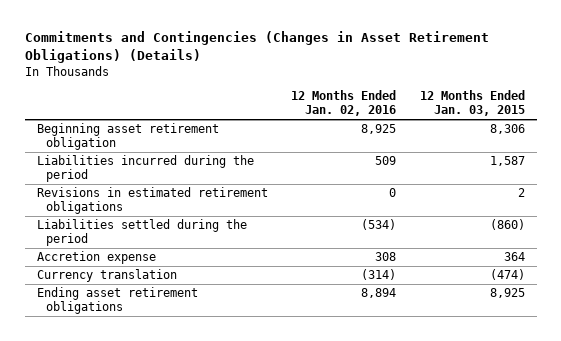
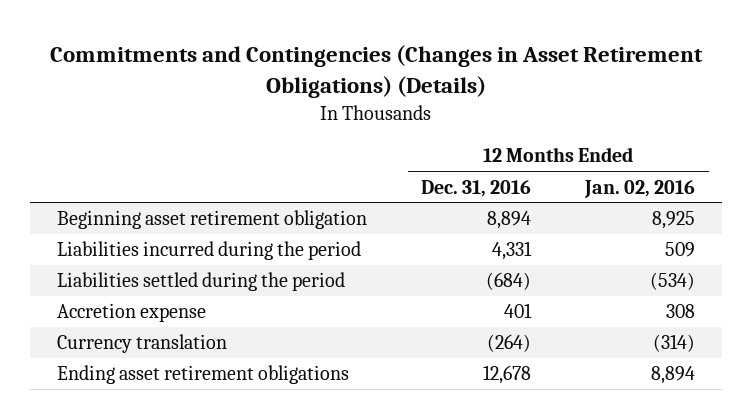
[419,90,525,117] 12 Months Ended Jan. 03, 2015 -> none
none -> [421,179,532,197] Dec. 31, 2016
[36,187,268,215] Revisions in estimated retirement obligations -> none

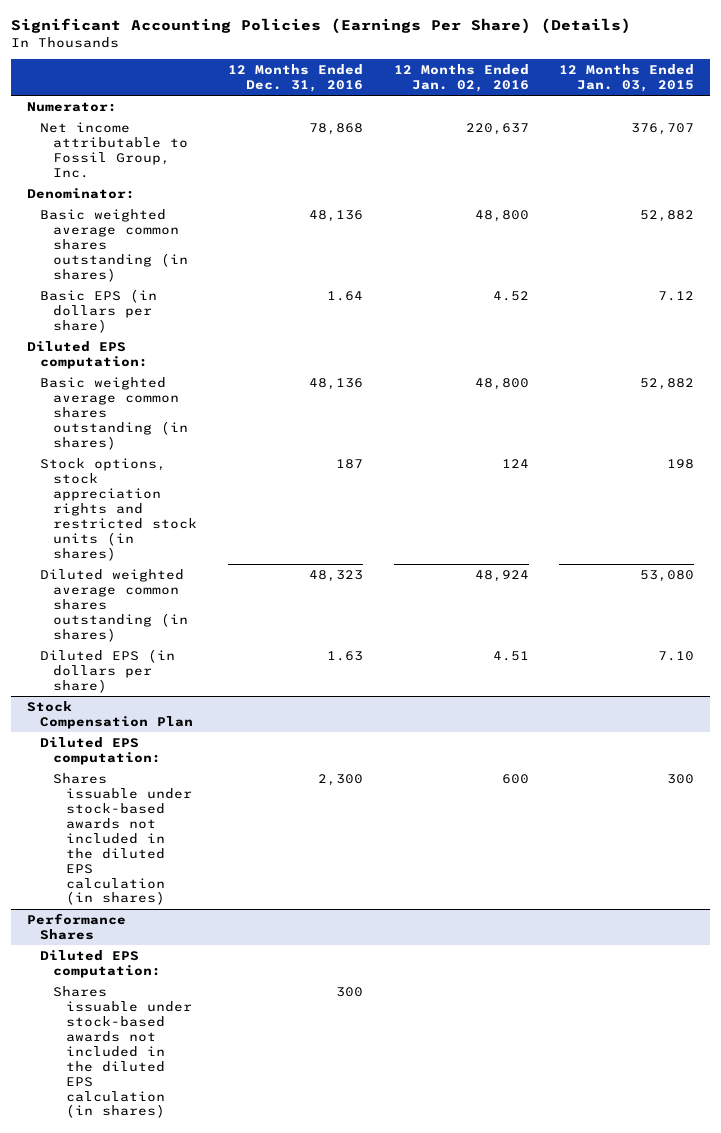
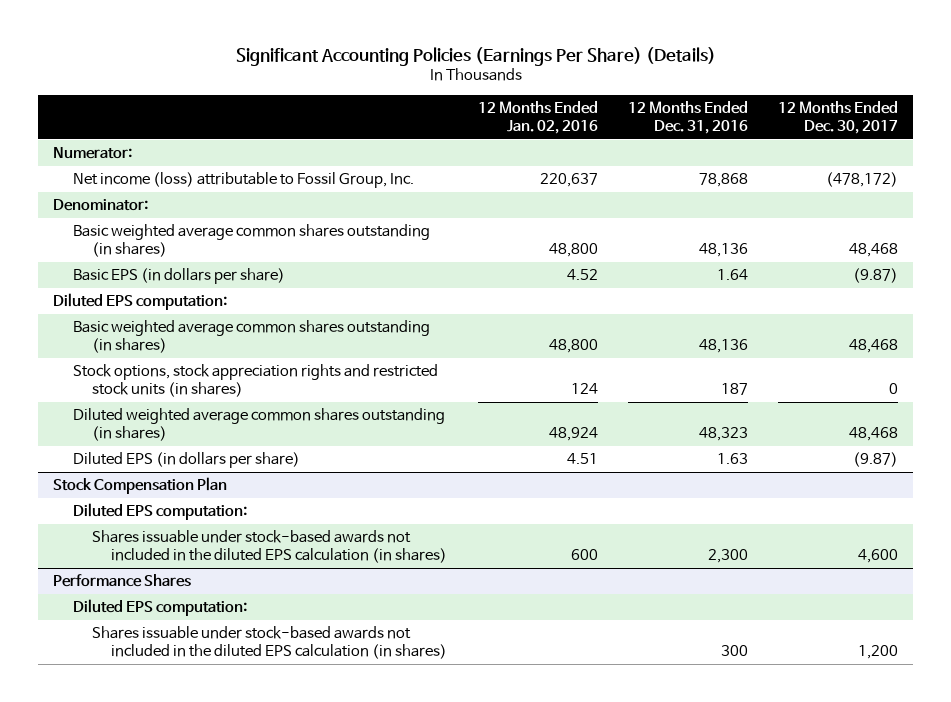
[559,64,695,93] 12 Months Ended Jan. 03, 2015 -> none
none -> [777,101,898,134] 12 Months Ended Dec. 30, 2017
[39,121,189,178] Net income attributable to Fossil Group, Inc. -> [72,172,414,189] Net income (loss) attributable to Fossil Group, Inc.

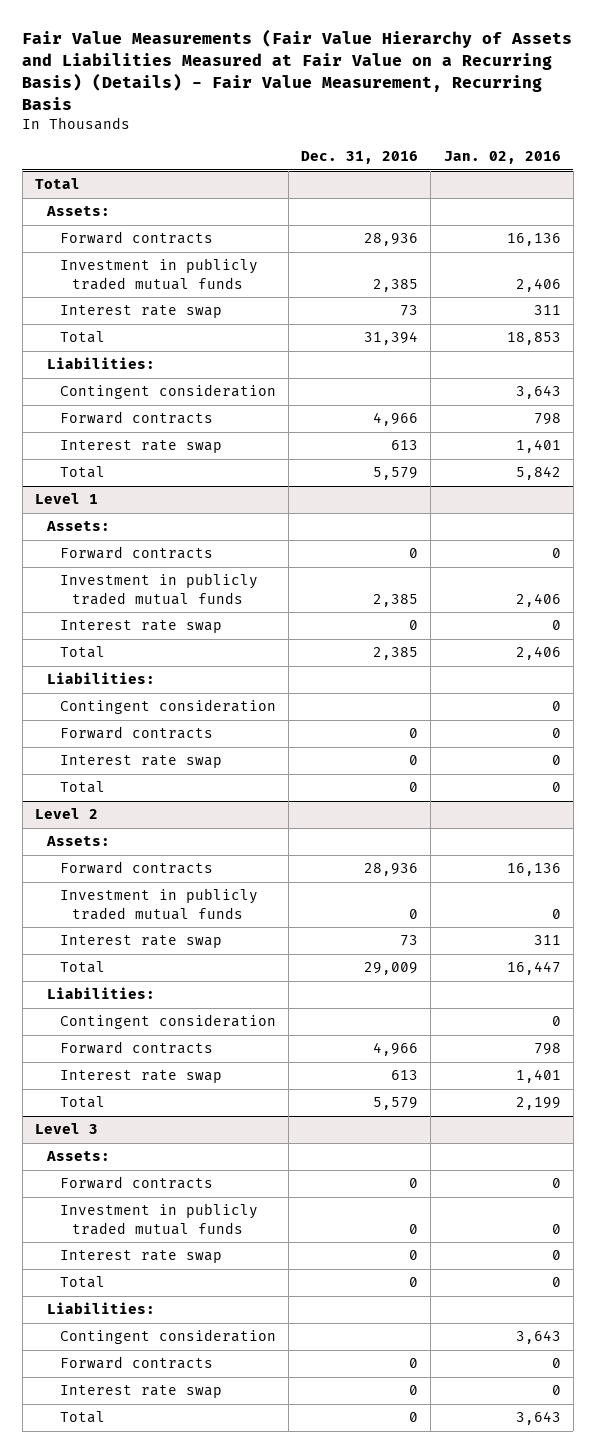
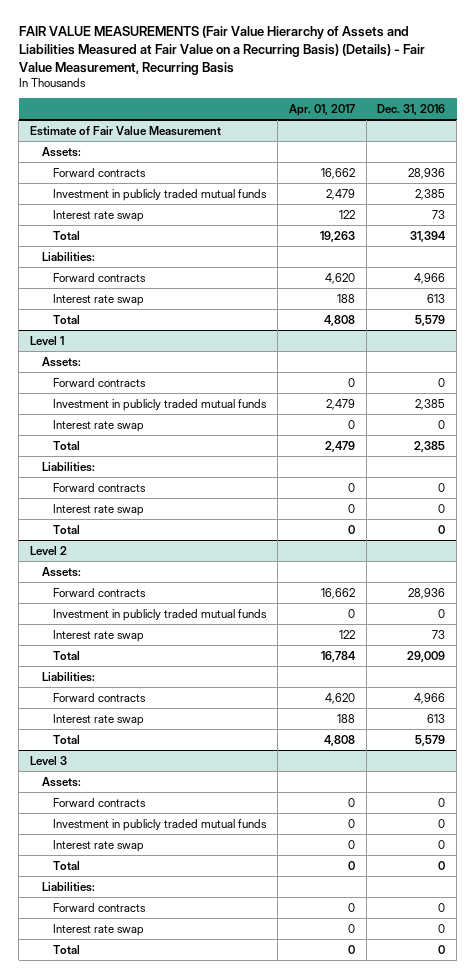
[22,29,573,110] Fair Value Measurements (Fair Value Hierarchy of Assets and Liabilities Measured at Fair Value on a Recurring Basis) (Details) - Fair Value Measurement, Recurring Basis -> [18,26,425,75] FAIR VALUE MEASUREMENTS (Fair Value Hierarchy of Assets and Liabilities Measured at Fair Value on a Recurring Basis) (Details) - Fair Value Measurement, Recurring Basis
[443,151,561,165] Jan. 02, 2016 -> none
none -> [288,103,355,116] Apr. 01, 2017
[34,178,80,190] Total -> [30,125,222,136] Estimate of Fair Value Measurement
[59,384,276,400] Contingent consideration -> none
[59,699,276,715] Contingent consideration -> none
[59,1014,276,1030] Contingent consideration -> none
[59,1329,276,1345] Contingent consideration -> none

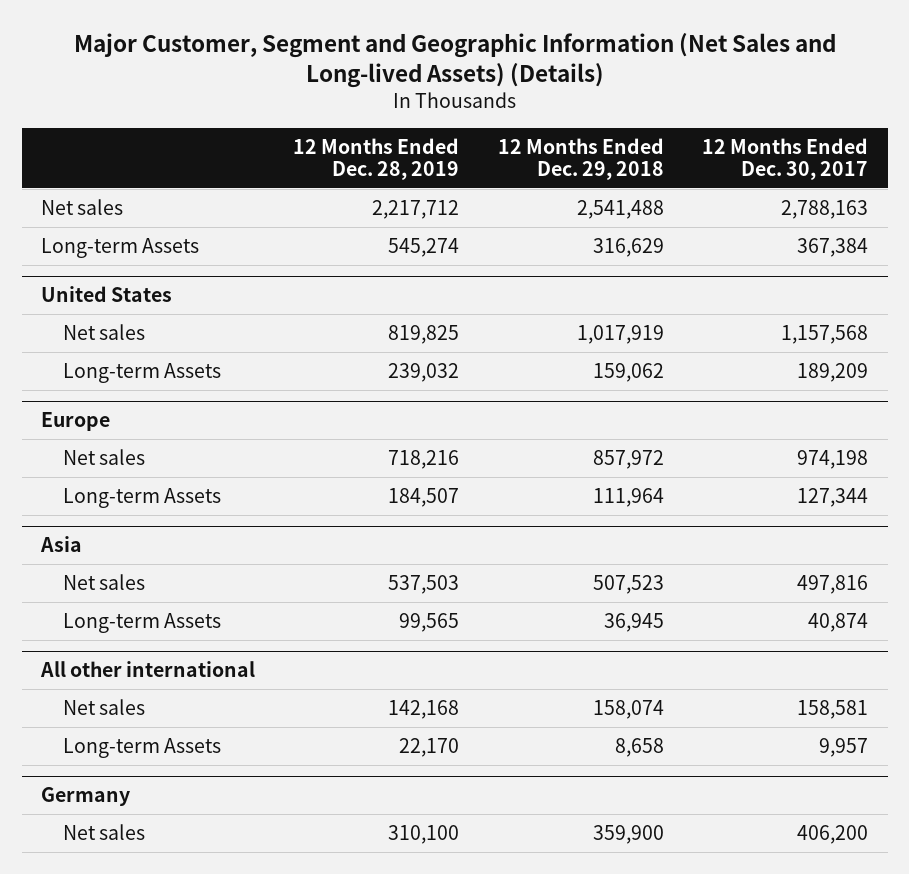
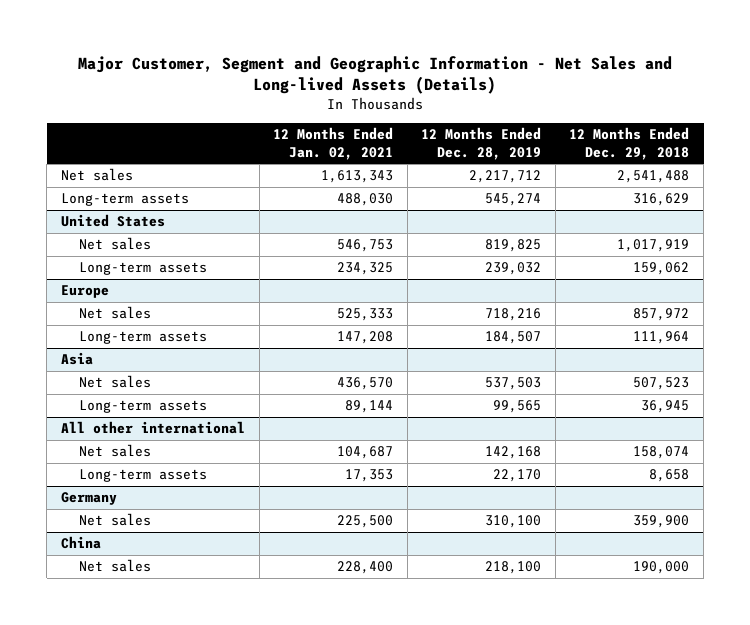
[73,32,836,89] Major Customer, Segment and Geographic Information (Net Sales and Long-lived Assets) (Details) -> [78,55,673,95] Major Customer, Segment and Geographic Information - Net Sales and Long-lived Assets (Details)
[702,137,869,181] 12 Months Ended Dec. 30, 2017 -> none
none -> [273,127,394,160] 12 Months Ended Jan. 02, 2021
[40,237,199,258] Long-term Assets -> [61,193,190,207] Long-term assets
[63,362,222,383] Long-term Assets -> [79,262,208,276] Long-term assets
[63,487,222,508] Long-term Assets -> [79,331,208,345] Long-term assets
[63,612,222,633] Long-term Assets -> [79,400,208,414] Long-term assets
[63,737,222,758] Long-term Assets -> [79,469,208,483] Long-term assets
none -> [61,536,102,550] China
none -> [79,559,152,573] Net sales

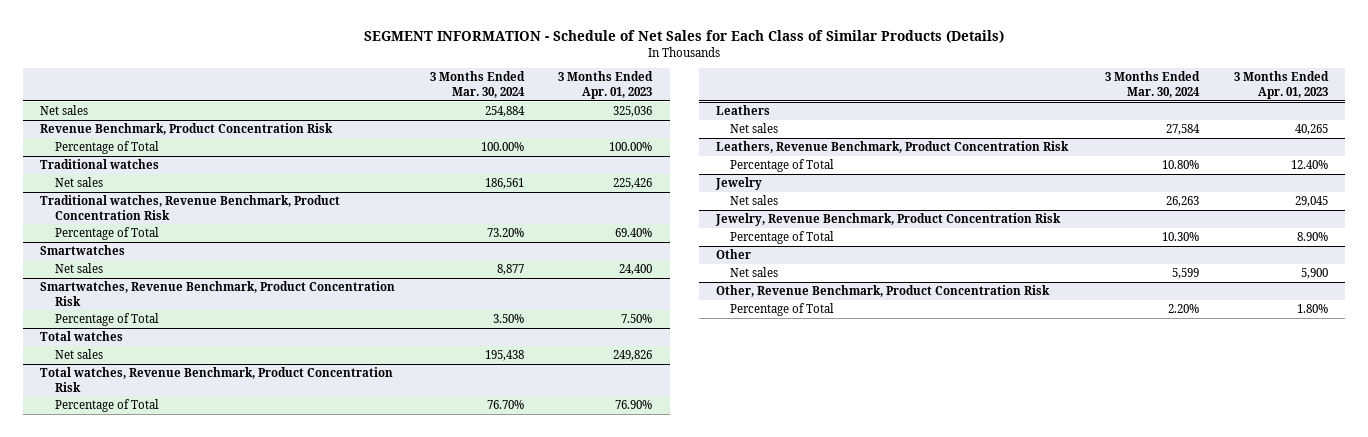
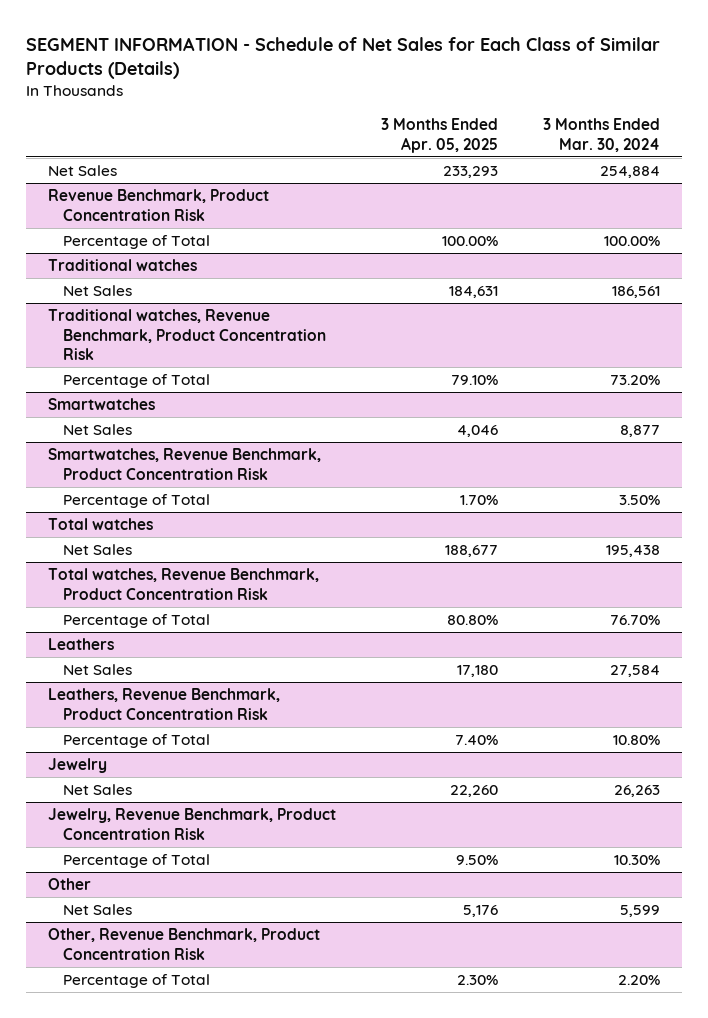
[558,71,654,99] 3 Months Ended Apr. 01, 2023 -> none
none -> [381,118,499,153] 3 Months Ended Apr. 05, 2025
[40,105,89,116] Net sales -> [48,165,118,177] Net Sales
[54,177,103,188] Net sales -> [62,285,132,297] Net Sales
[54,263,103,274] Net sales -> [62,424,132,436] Net Sales
[54,349,103,360] Net sales -> [62,544,132,556] Net Sales
[730,123,779,134] Net sales -> [62,664,132,676] Net Sales
[730,195,779,206] Net sales -> [62,784,132,796] Net Sales
[730,267,779,278] Net sales -> [62,904,132,916] Net Sales

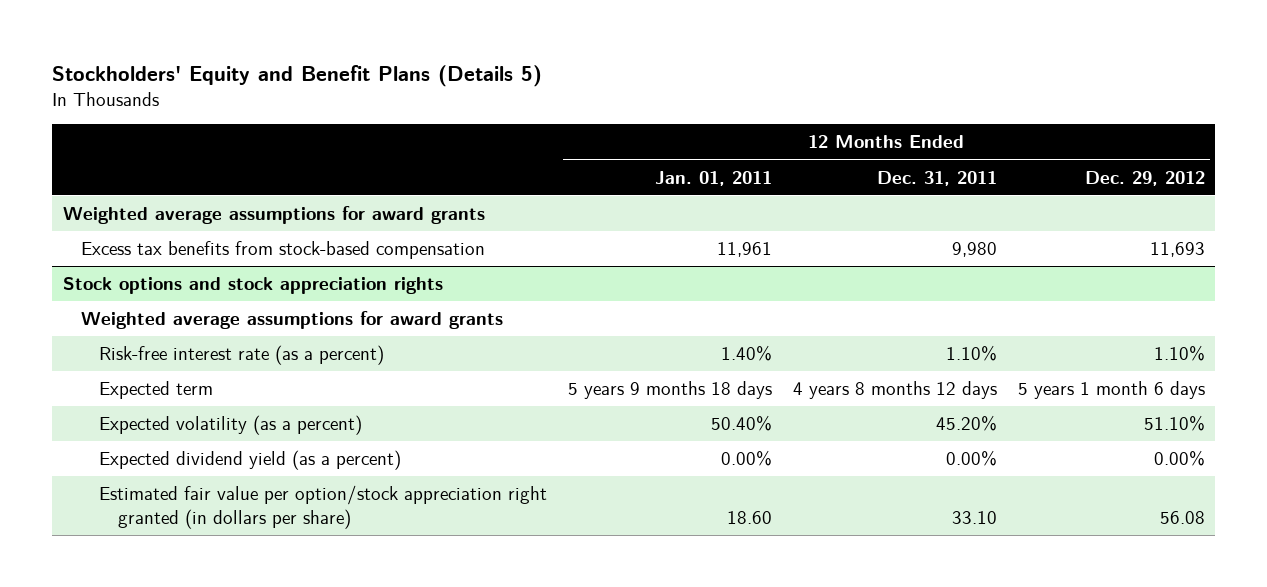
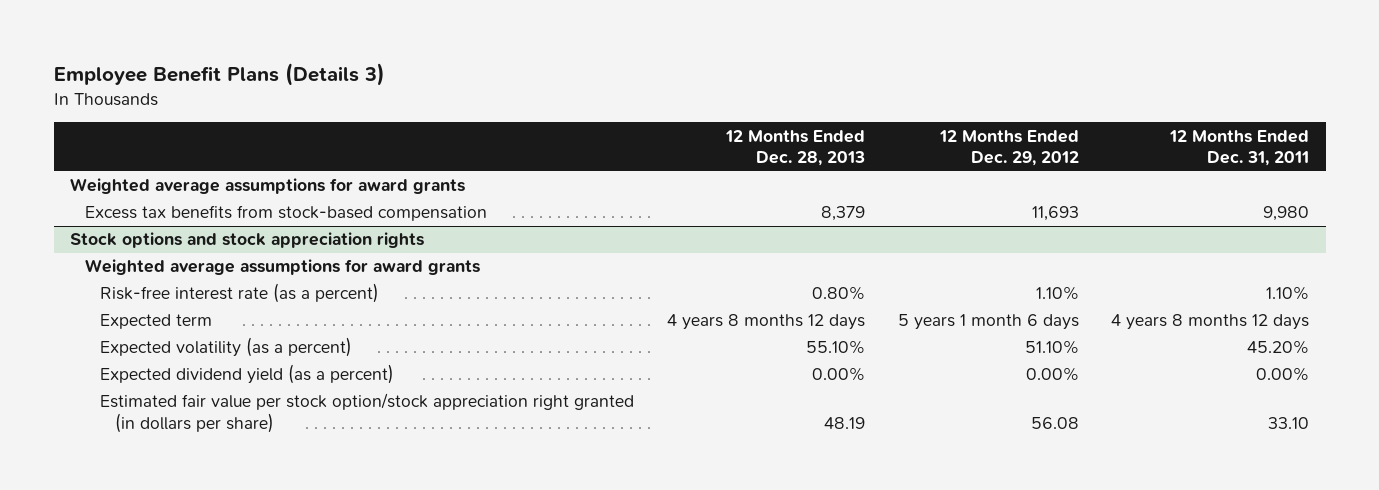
[52,64,543,87] Stockholders' Equity and Benefit Plans (Details 5) -> [53,62,385,86] Employee Benefit Plans (Details 3)
[655,170,773,186] Jan. 01, 2011 -> none
none -> [724,129,865,167] 12 Months Ended Dec. 28, 2013
[99,485,548,529] Estimated fair value per option/stock appreciation right granted (in dollars per share) -> [100,393,635,434] Estimated fair value per stock option/stock appreciation right granted (in dollars per share)

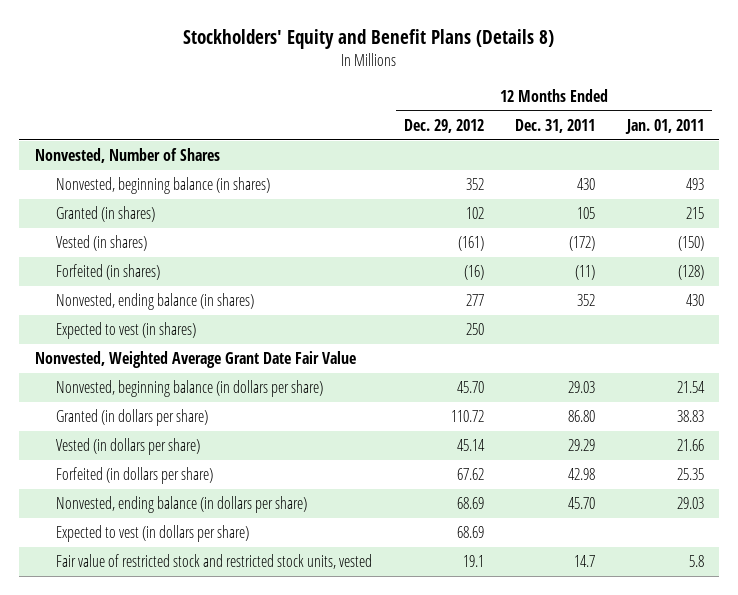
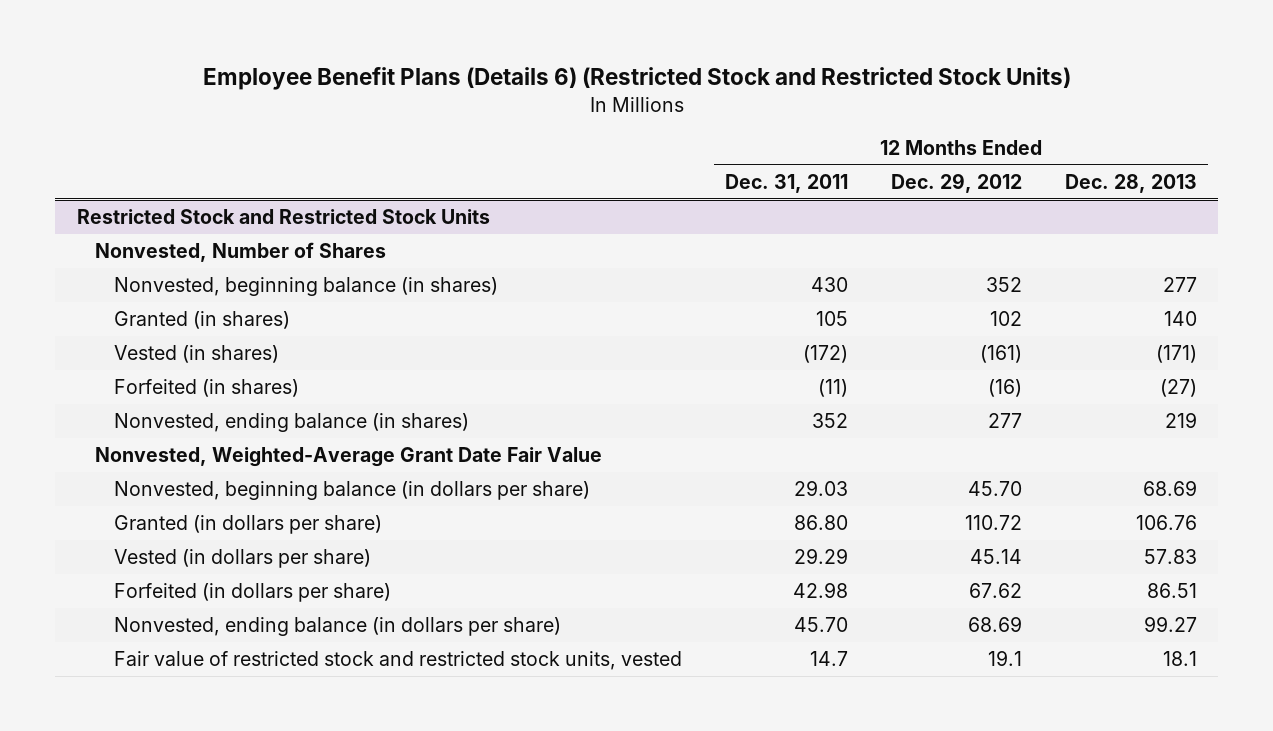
[183,28,555,49] Stockholders' Equity and Benefit Plans (Details 8) -> [202,67,1071,91] Employee Benefit Plans (Details 6) (Restricted Stock and Restricted Stock Units)
[624,118,704,134] Jan. 01, 2011 -> none
none -> [1064,173,1197,193] Dec. 28, 2013
none -> [76,208,490,224] Restricted Stock and Restricted Stock Units
[56,322,197,340] Expected to vest (in shares) -> none
[34,351,356,369] Nonvested, Weighted Average Grant Date Fair Value -> [95,446,603,467] Nonvested, Weighted-Average Grant Date Fair Value
[56,525,250,543] Expected to vest (in dollars per share) -> none

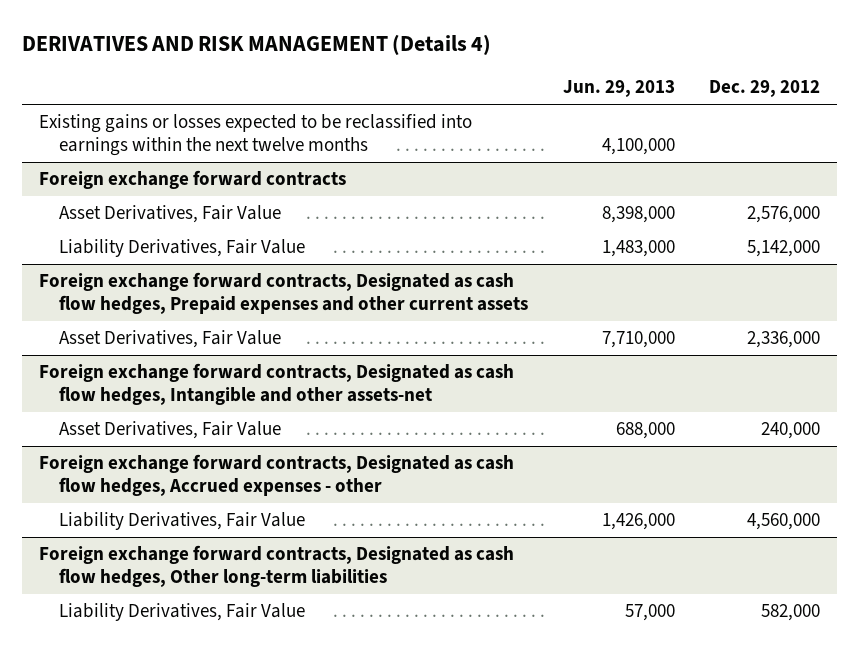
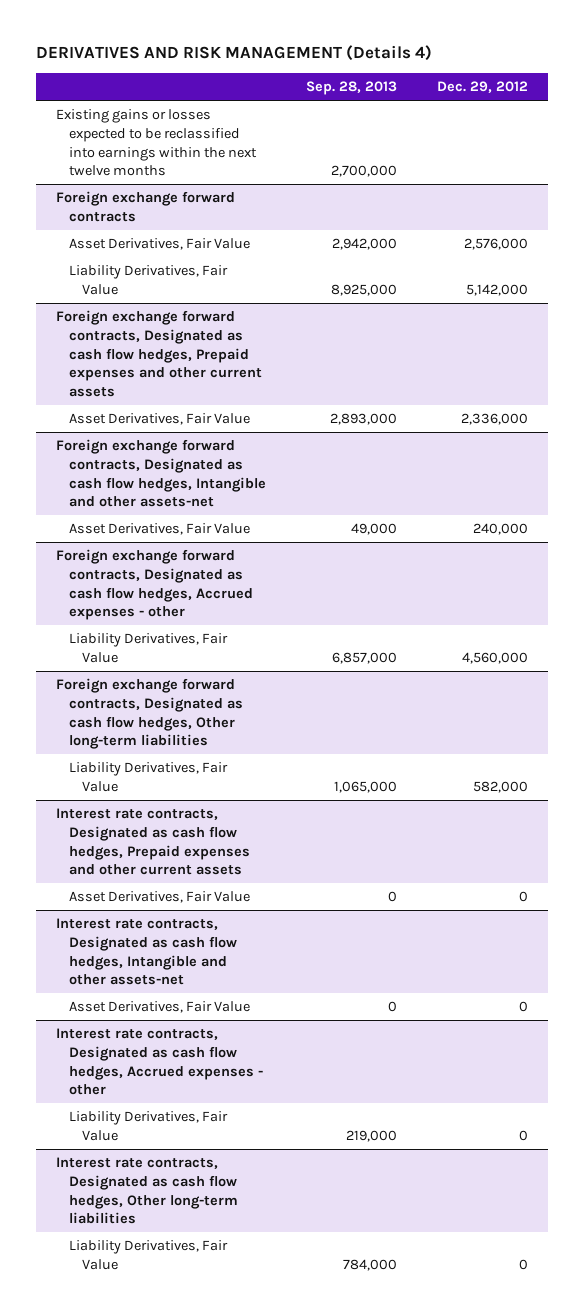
[562,80,675,98] Jun. 29, 2013 -> none
none -> [306,81,398,96] Sep. 28, 2013
none -> [55,808,250,876] Interest rate contracts, Designated as cash flow hedges, Prepaid expenses and other current assets
none -> [68,891,250,904] Asset Derivatives, Fair Value
none -> [55,918,237,986] Interest rate contracts, Designated as cash flow hedges, Intangible and other assets-net
none -> [68,1001,250,1014] Asset Derivatives, Fair Value
none -> [55,1028,263,1096] Interest rate contracts, Designated as cash flow hedges, Accrued expenses - other
none -> [68,1111,228,1141] Liability Derivatives, Fair Value
none -> [55,1157,238,1225] Interest rate contracts, Designated as cash flow hedges, Other long-term liabilities
none -> [68,1240,228,1270] Liability Derivatives, Fair Value

